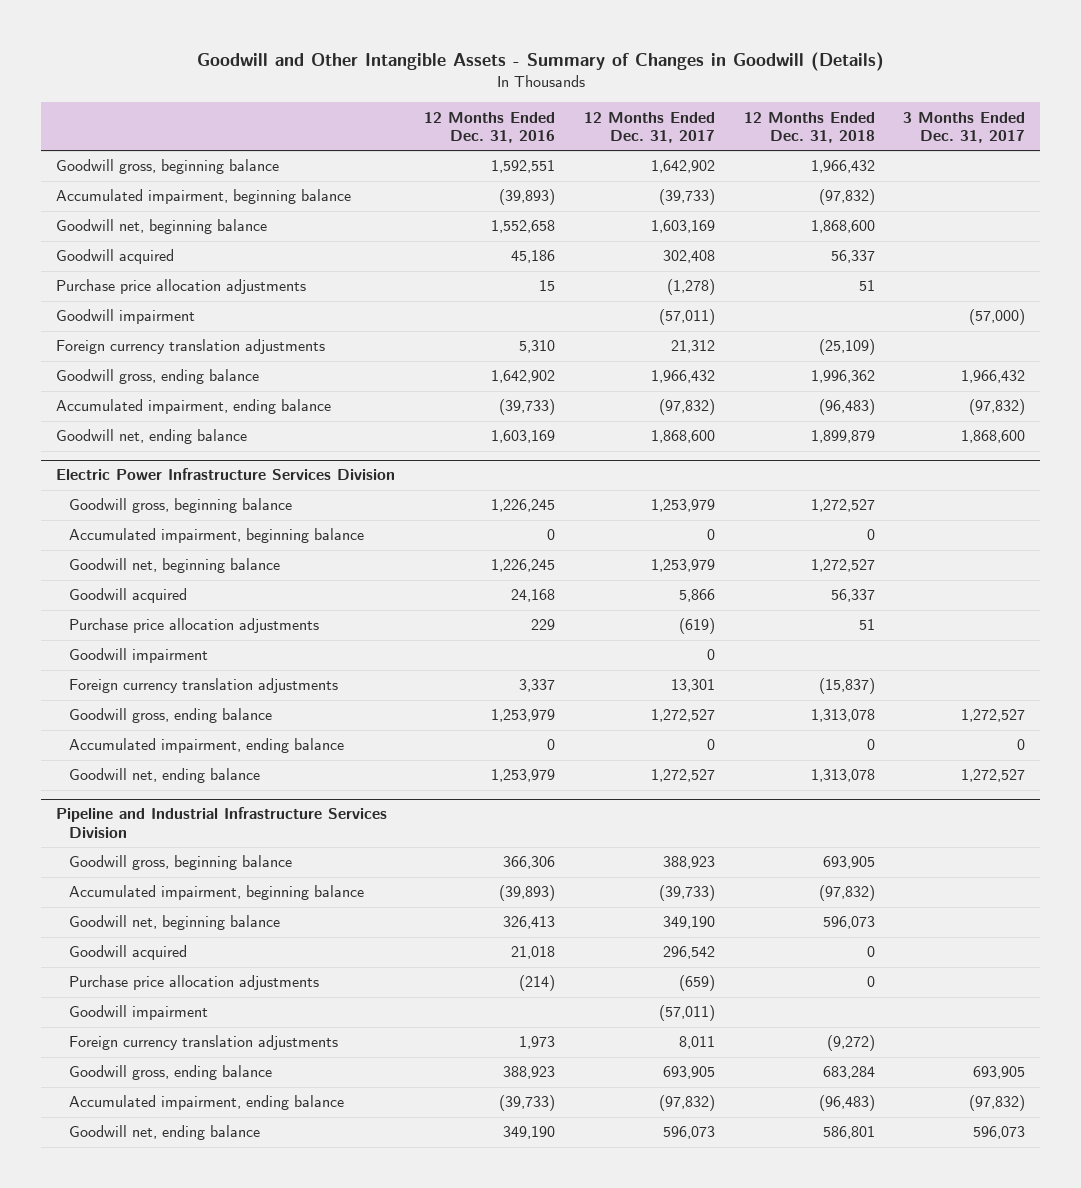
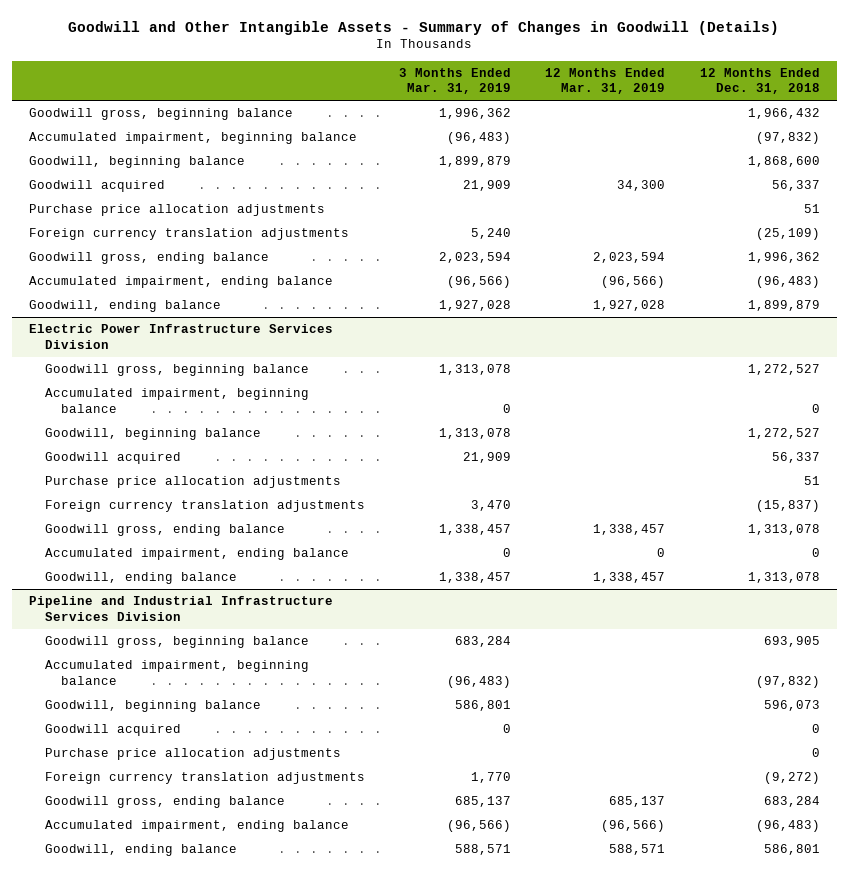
[423,111,555,144] 12 Months Ended Dec. 31, 2016 -> none
[583,111,715,144] 12 Months Ended Dec. 31, 2017 -> none
[903,111,1026,144] 3 Months Ended Dec. 31, 2017 -> none
none -> [399,68,512,95] 3 Months Ended Mar. 31, 2019
none -> [545,68,666,95] 12 Months Ended Mar. 31, 2019
[55,219,267,235] Goodwill net, beginning balance -> [29,156,246,169] Goodwill, beginning balance
[55,309,195,325] Goodwill impairment -> none
[55,429,247,445] Goodwill net, ending balance -> [29,300,222,313] Goodwill, ending balance
[69,558,281,574] Goodwill net, beginning balance -> [45,428,262,441] Goodwill, beginning balance
[69,648,209,664] Goodwill impairment -> none
[69,768,261,784] Goodwill net, ending balance -> [45,572,238,585] Goodwill, ending balance
[69,915,281,931] Goodwill net, beginning balance -> [45,700,262,713] Goodwill, beginning balance
[69,1005,209,1021] Goodwill impairment -> none
[69,1125,261,1141] Goodwill net, ending balance -> [45,844,238,857] Goodwill, ending balance

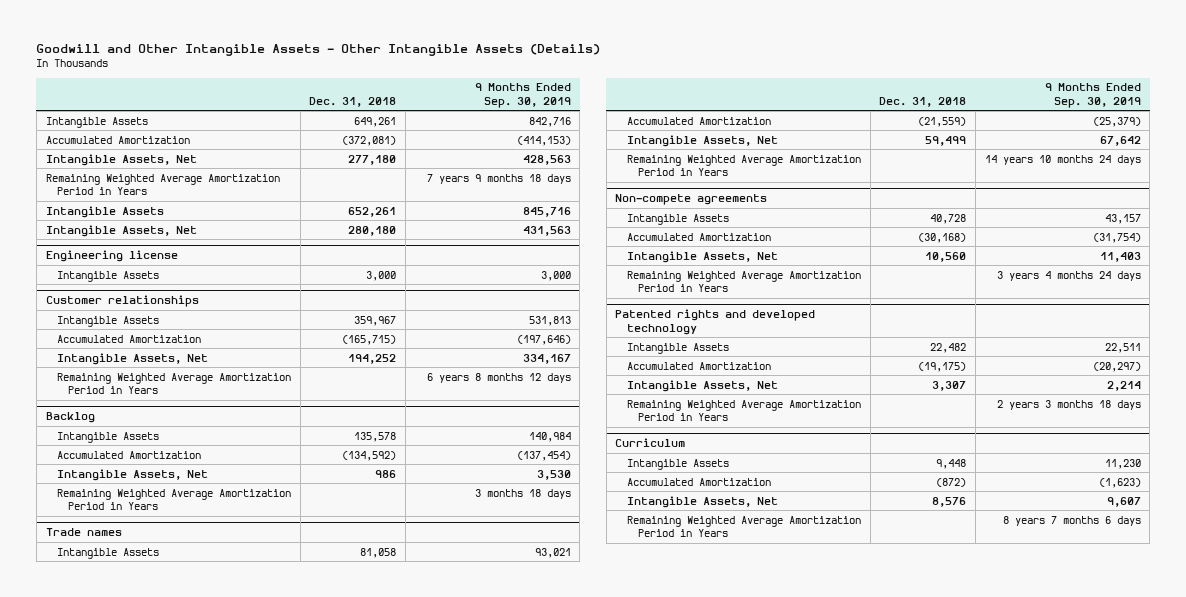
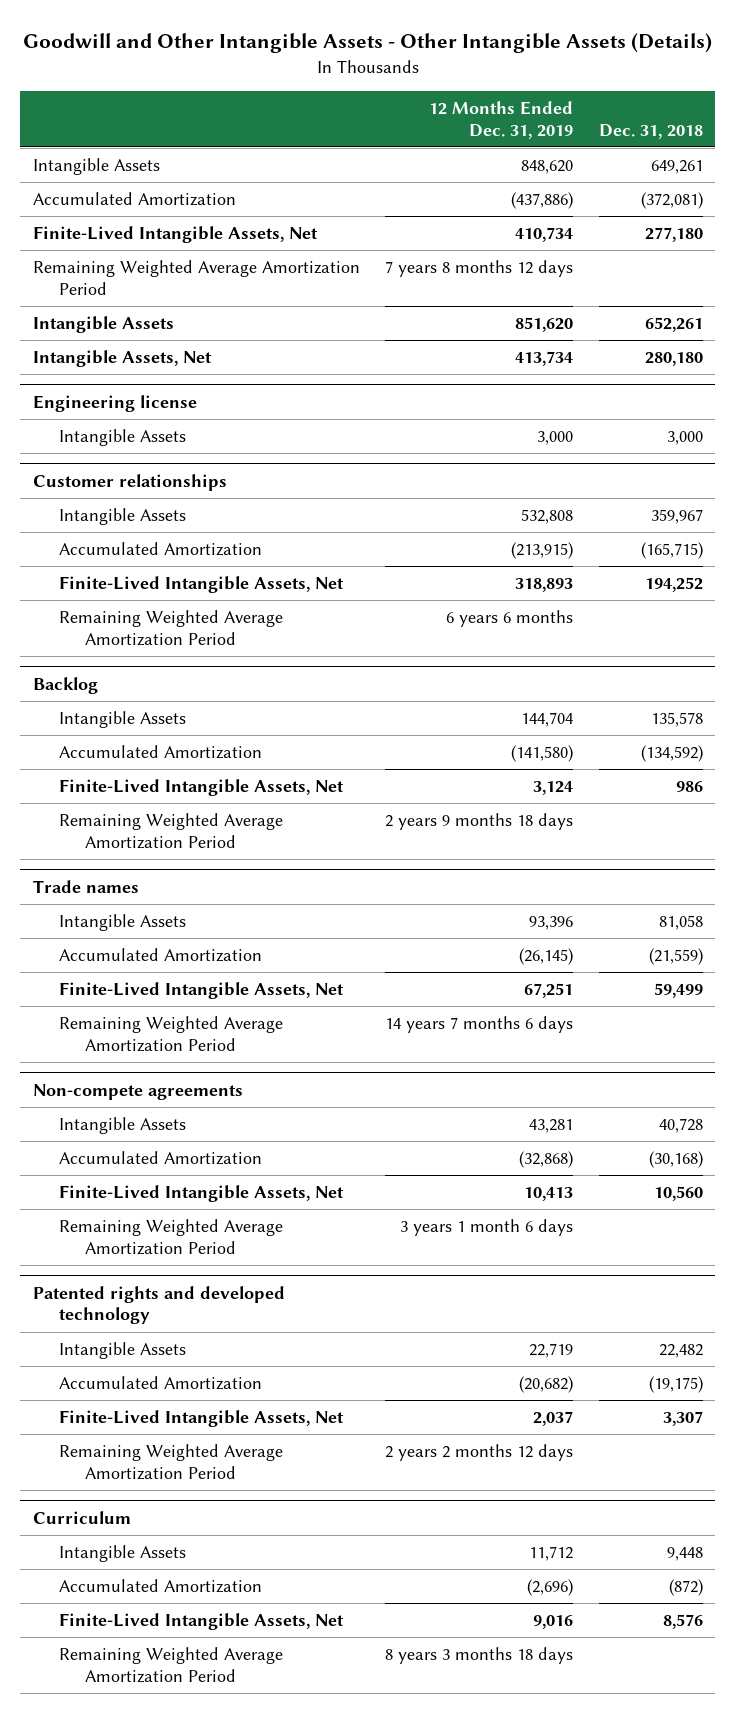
[474,83,571,108] 9 Months Ended Sep. 30, 2019 -> none
none -> [429,101,574,139] 12 Months Ended Dec. 31, 2019
[45,153,197,166] Intangible Assets, Net -> [32,225,318,243] Finite-Lived Intangible Assets, Net
[45,173,280,196] Remaining Weighted Average Amortization Period in Years -> [32,259,360,295] Remaining Weighted Average Amortization Period
[56,352,208,365] Intangible Assets, Net -> [59,575,345,593] Finite-Lived Intangible Assets, Net
[56,372,291,395] Remaining Weighted Average Amortization Period in Years -> [59,609,284,646] Remaining Weighted Average Amortization Period
[56,468,208,481] Intangible Assets, Net -> [59,778,345,796] Finite-Lived Intangible Assets, Net
[56,488,291,511] Remaining Weighted Average Amortization Period in Years -> [59,812,284,849] Remaining Weighted Average Amortization Period
[626,134,778,147] Intangible Assets, Net -> [59,981,345,999] Finite-Lived Intangible Assets, Net
[626,154,861,177] Remaining Weighted Average Amortization Period in Years -> [59,1015,284,1052] Remaining Weighted Average Amortization Period
[626,250,778,263] Intangible Assets, Net -> [59,1184,345,1202] Finite-Lived Intangible Assets, Net
[626,270,861,293] Remaining Weighted Average Amortization Period in Years -> [59,1218,284,1255] Remaining Weighted Average Amortization Period
[626,379,778,392] Intangible Assets, Net -> [59,1409,345,1427] Finite-Lived Intangible Assets, Net
[626,399,861,422] Remaining Weighted Average Amortization Period in Years -> [59,1443,284,1480] Remaining Weighted Average Amortization Period
[626,495,778,508] Intangible Assets, Net -> [59,1612,345,1630] Finite-Lived Intangible Assets, Net
[626,515,861,538] Remaining Weighted Average Amortization Period in Years -> [59,1646,284,1683] Remaining Weighted Average Amortization Period

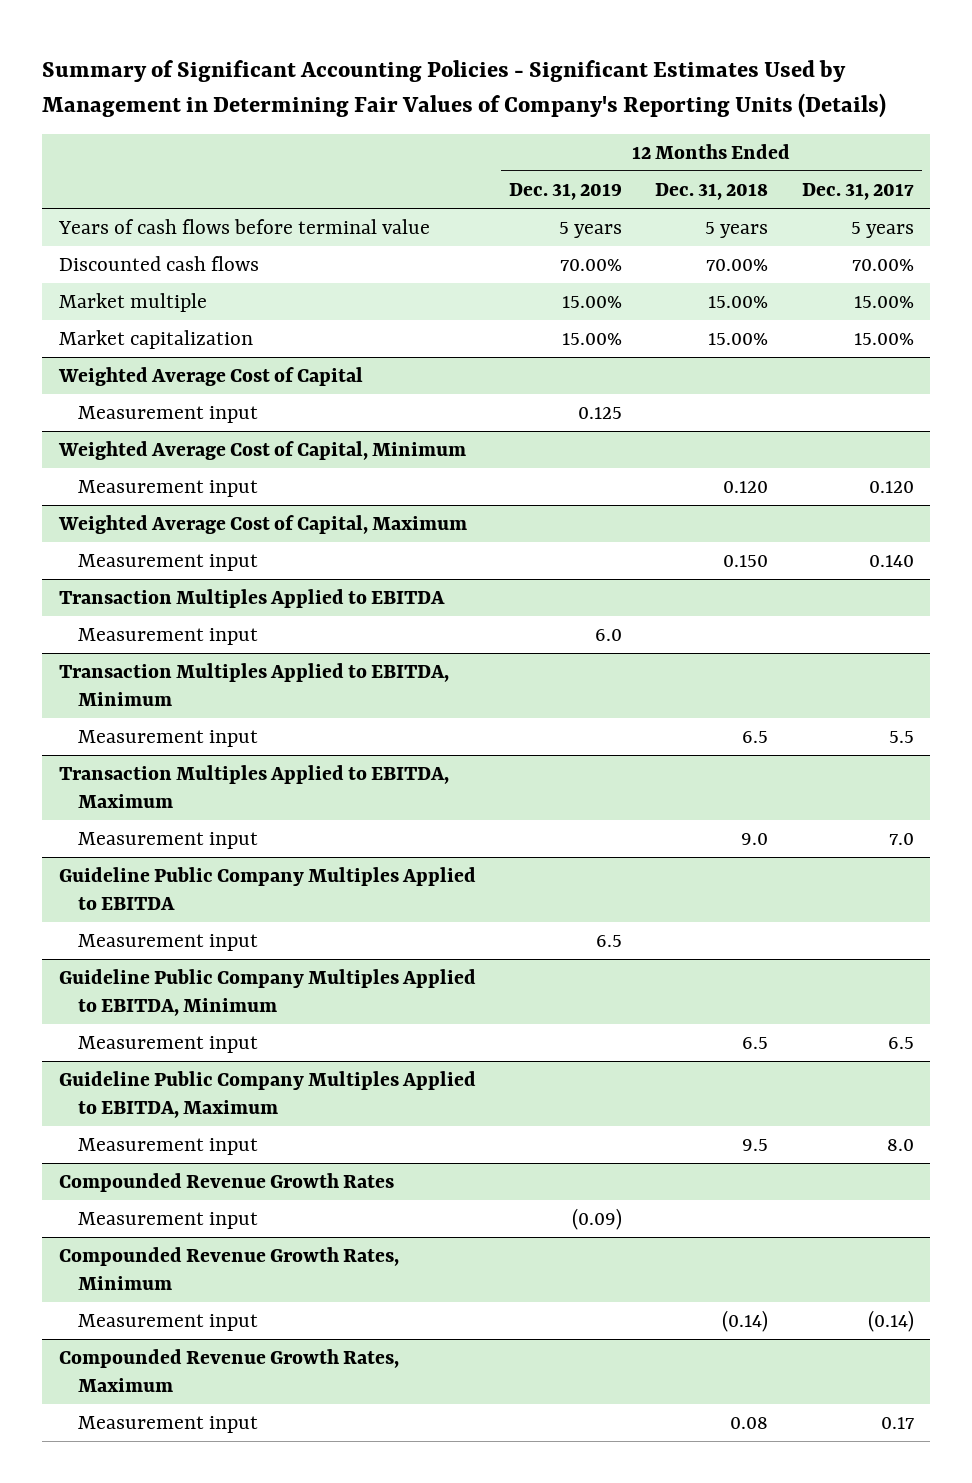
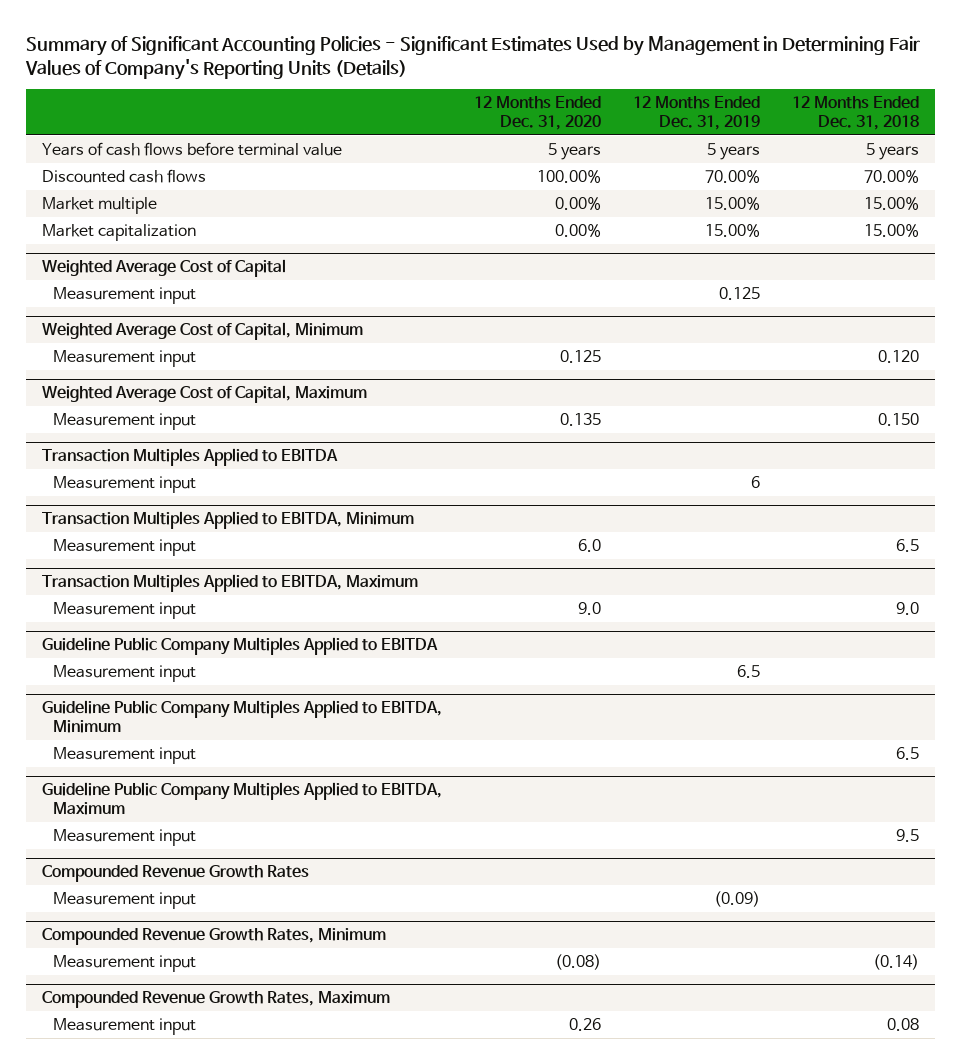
[801,182,914,200] Dec. 31, 2017 -> none
none -> [473,96,601,130] 12 Months Ended Dec. 31, 2020
[595,628,623,641] 6.0 -> [750,476,760,489] 6

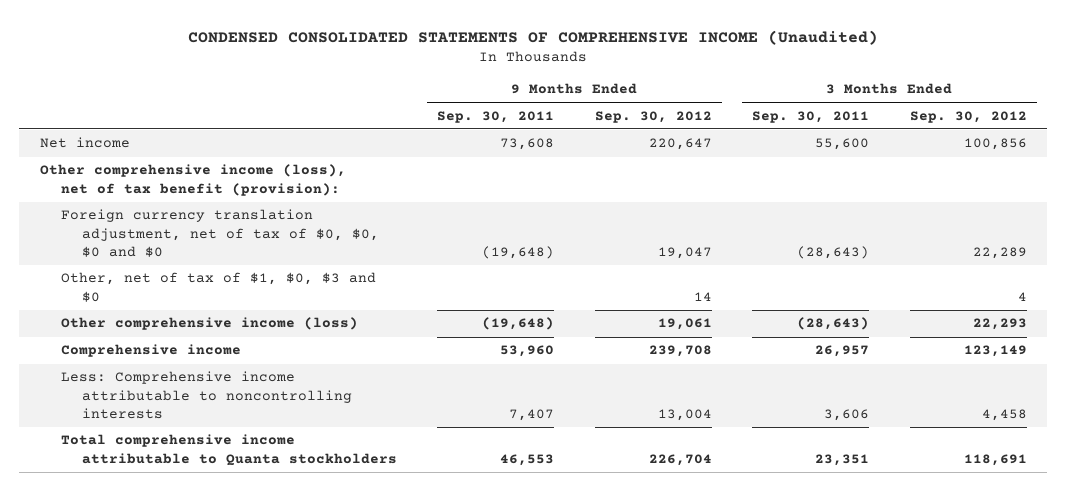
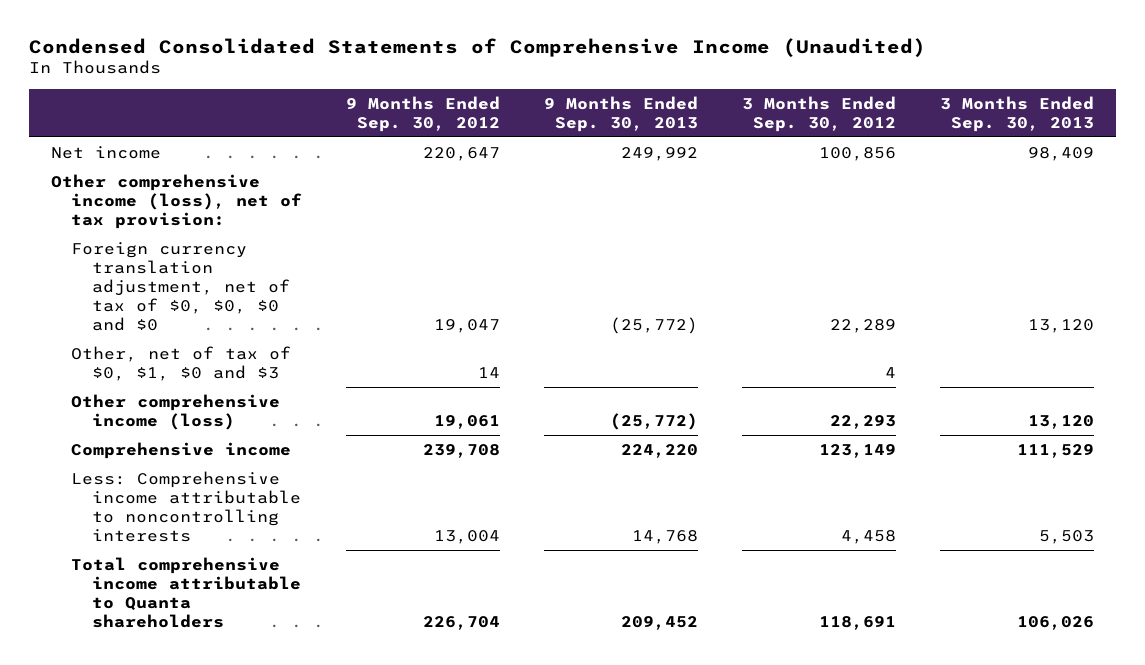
[188,29,879,45] CONDENSED CONSOLIDATED STATEMENTS OF COMPREHENSIVE INCOME (Unaudited) -> [28,37,926,57] Condensed Consolidated Statements of Comprehensive Income (Unaudited)
[437,110,555,123] Sep. 30, 2011 -> none
[752,110,870,123] Sep. 30, 2011 -> none
none -> [544,95,699,132] 9 Months Ended Sep. 30, 2013
none -> [940,95,1095,132] 3 Months Ended Sep. 30, 2013
[39,164,346,196] Other comprehensive income (loss), net of tax benefit (provision): -> [50,173,303,229] Other comprehensive income (loss), net of tax provision:
[60,272,376,302] Other, net of tax of $1, $0, $3 and $0 -> [71,345,292,381] Other, net of tax of $0, $1, $0 and $3
[60,434,397,466] Total comprehensive income attributable to Quanta stockholders -> [71,556,302,628] Total comprehensive income attributable to Quanta shareholders

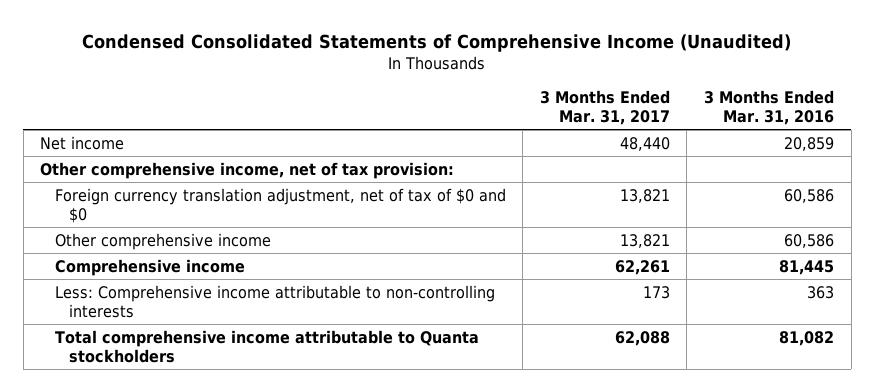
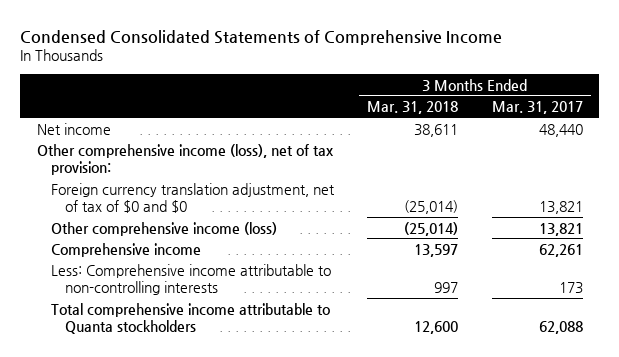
[82,33,792,52] Condensed Consolidated Statements of Comprehensive Income (Unaudited) -> [20,29,503,45] Condensed Consolidated Statements of Comprehensive Income
[703,90,834,126] 3 Months Ended Mar. 31, 2016 -> none
none -> [367,101,459,115] Mar. 31, 2018
[40,161,455,179] Other comprehensive income, net of tax provision: -> [36,143,334,175] Other comprehensive income (loss), net of tax provision:
[54,232,271,250] Other comprehensive income -> [51,221,278,236] Other comprehensive income (loss)

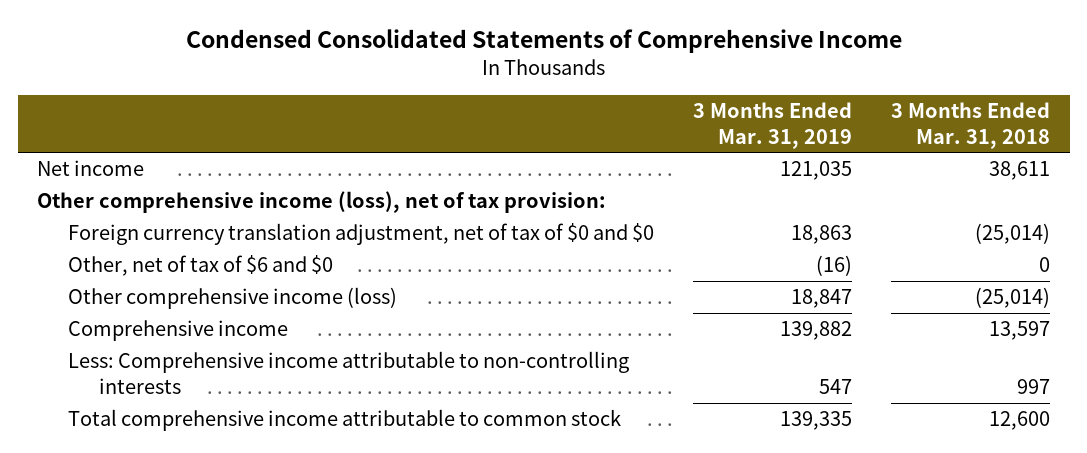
[491,101,583,115] Mar. 31, 2017 -> none
none -> [693,102,853,149] 3 Months Ended Mar. 31, 2019
none -> [67,255,333,277] Other, net of tax of $6 and $0
[51,302,331,334] Total comprehensive income attributable to Quanta stockholders -> [67,409,621,432] Total comprehensive income attributable to common stock

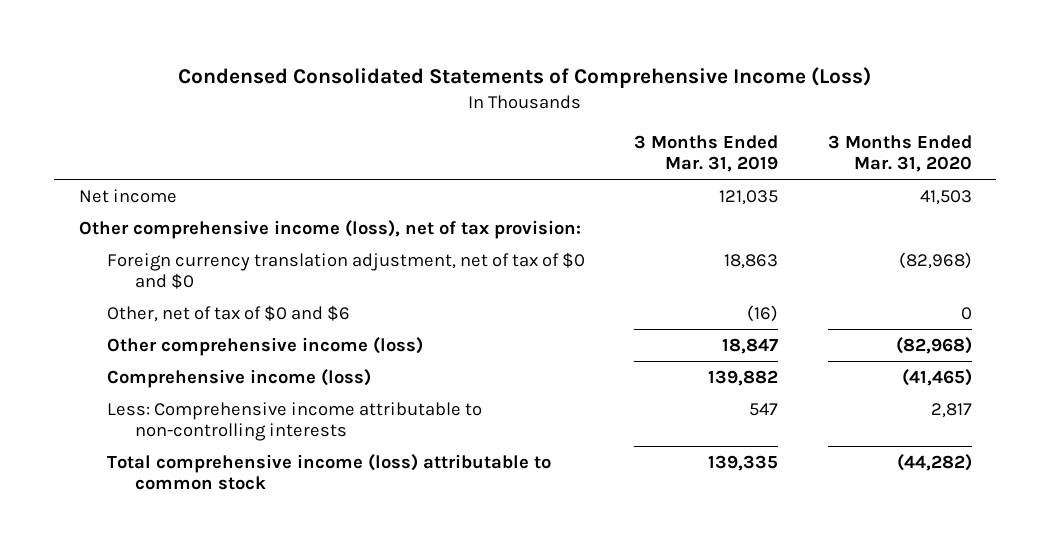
[185,29,902,54] Condensed Consolidated Statements of Comprehensive Income -> [178,66,872,88] Condensed Consolidated Statements of Comprehensive Income (Loss)
[891,102,1051,149] 3 Months Ended Mar. 31, 2018 -> none
none -> [827,134,972,173] 3 Months Ended Mar. 31, 2020
[67,255,333,277] Other, net of tax of $6 and $0 -> [106,304,350,322] Other, net of tax of $0 and $6
[67,320,288,342] Comprehensive income -> [106,368,371,388] Comprehensive income (loss)
[67,409,621,432] Total comprehensive income attributable to common stock -> [106,453,551,490] Total comprehensive income (loss) attributable to common stock

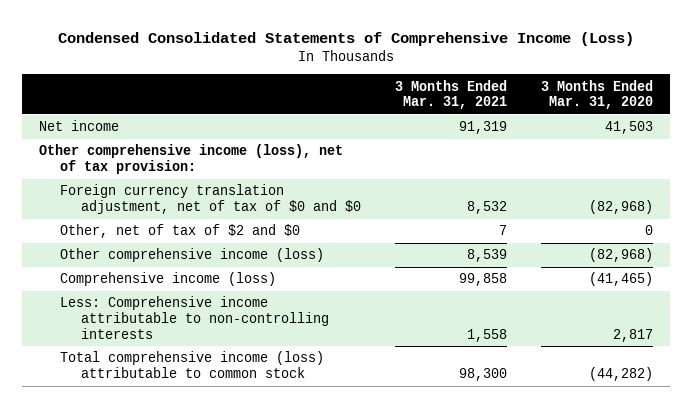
[634,134,779,173] 3 Months Ended Mar. 31, 2019 -> none
none -> [395,79,508,110] 3 Months Ended Mar. 31, 2021
[106,304,350,322] Other, net of tax of $0 and $6 -> [60,224,301,239] Other, net of tax of $2 and $0

